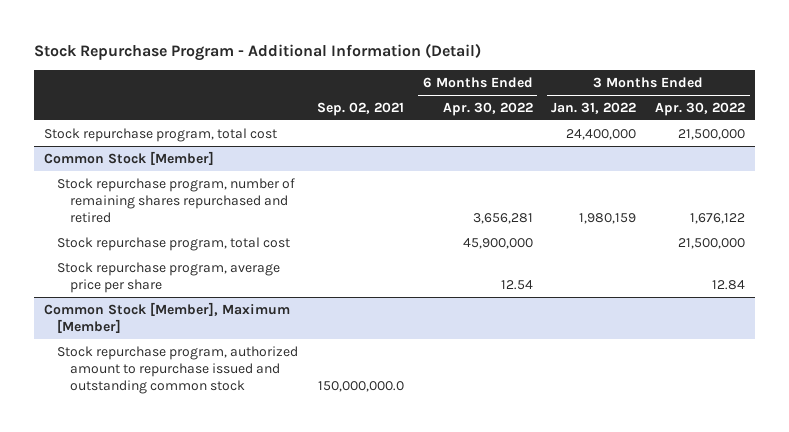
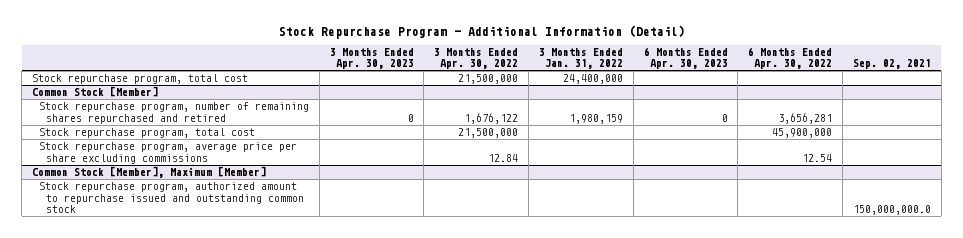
none -> [329,47,414,70] 3 Months Ended Apr. 30, 2023
none -> [643,46,728,70] 6 Months Ended Apr. 30, 2023
[56,261,280,293] Stock repurchase program, average price per share -> [38,142,297,164] Stock repurchase program, average price per share excluding commissions

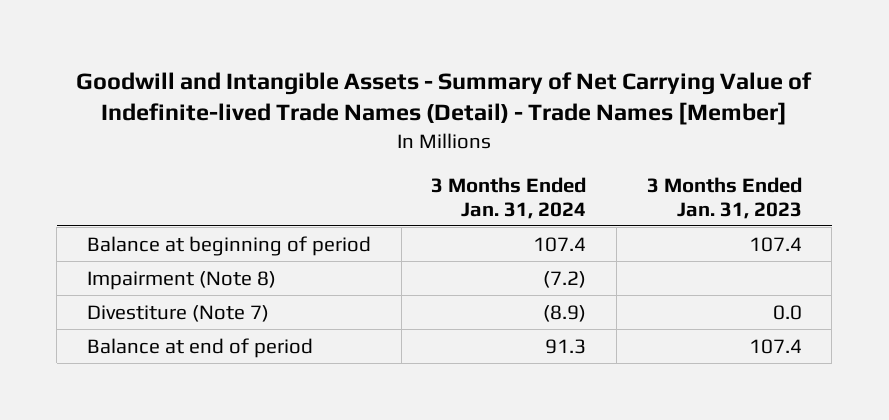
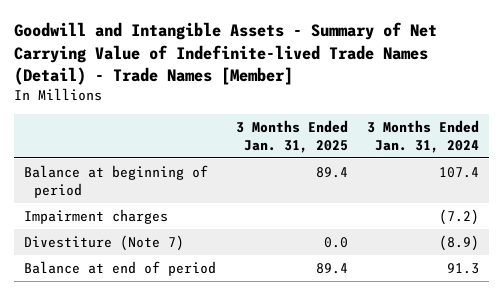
[646,177,802,219] 3 Months Ended Jan. 31, 2023 -> none
none -> [235,119,348,153] 3 Months Ended Jan. 31, 2025
[86,270,276,290] Impairment (Note 8) -> [24,208,169,224] Impairment charges

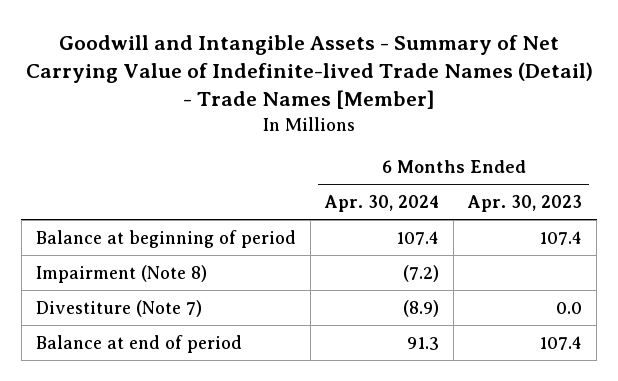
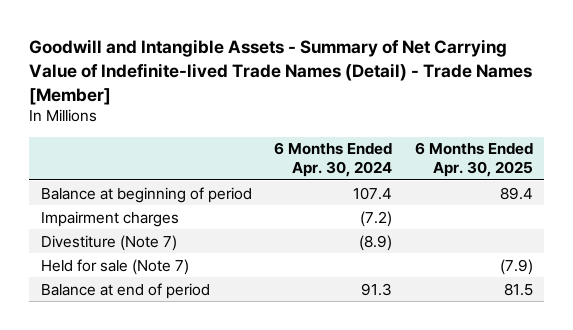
[467,194,583,212] Apr. 30, 2023 -> none
none -> [414,142,533,177] 6 Months Ended Apr. 30, 2025
[35,264,207,283] Impairment (Note 8) -> [40,210,179,227] Impairment charges
none -> [40,258,189,275] Held for sale (Note 7)

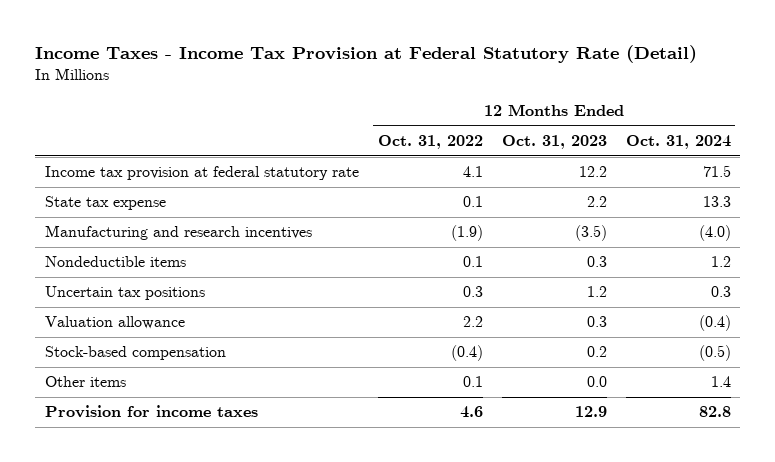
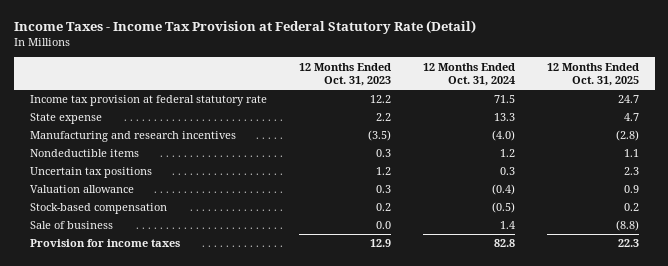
[377,135,483,150] Oct. 31, 2022 -> none
none -> [546,62,639,87] 12 Months Ended Oct. 31, 2025
[44,196,166,211] State tax expense -> [29,113,102,125] State expense
[44,376,126,388] Other items -> none
none -> [29,221,113,230] Sale of business

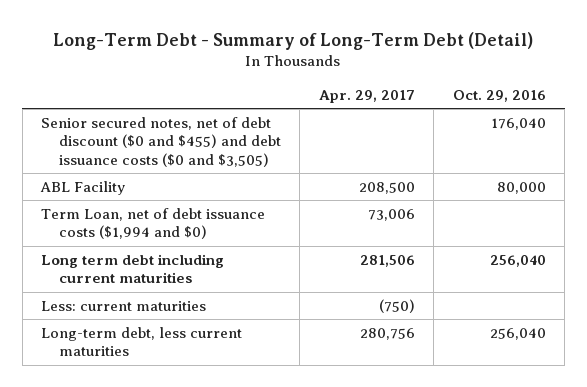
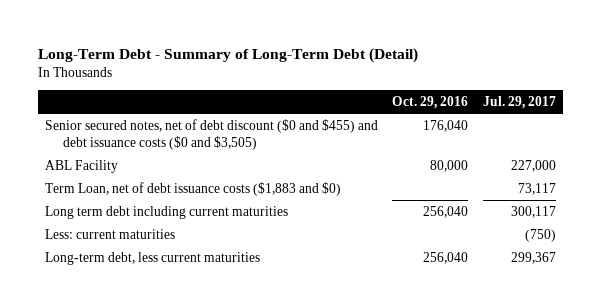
[318,89,415,103] Apr. 29, 2017 -> none
none -> [482,95,556,109] Jul. 29, 2017
[41,207,266,240] Term Loan, net of debt issuance costs ($1,994 and $0) -> [45,181,342,196] Term Loan, net of debt issuance costs ($1,883 and $0)

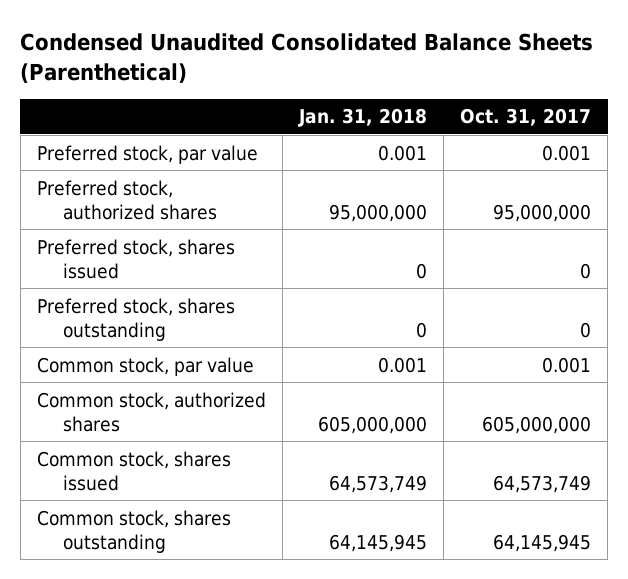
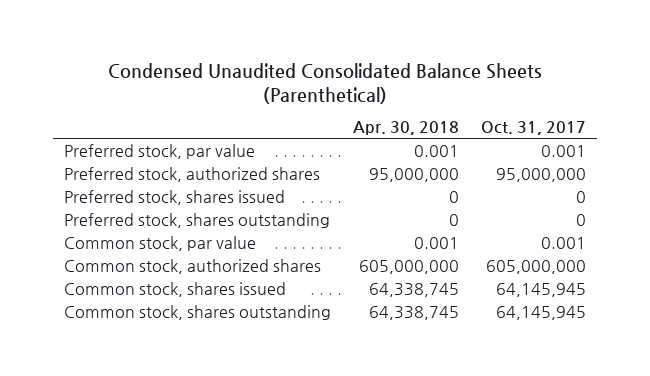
[298,108,428,128] Jan. 31, 2018 -> none
none -> [353,121,460,136] Apr. 30, 2018
[493,474,592,493] 64,573,749 -> [496,282,587,297] 64,145,945

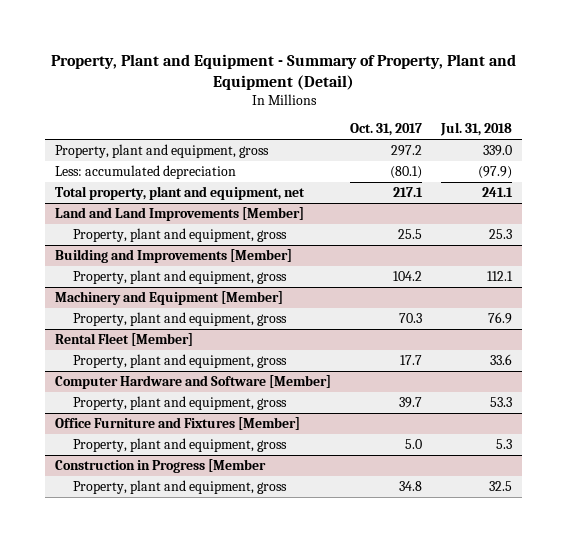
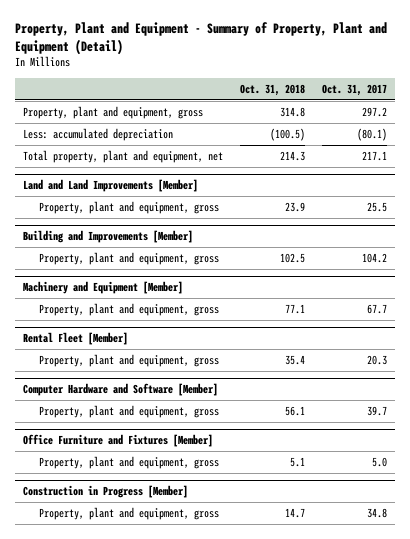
[440,122,513,137] Jul. 31, 2018 -> none
none -> [240,83,306,96] Oct. 31, 2018
[399,313,423,324] 70.3 -> [366,303,387,314] 67.7
[400,355,423,366] 17.7 -> [366,354,387,365] 20.3
[54,459,266,474] Construction in Progress [Member -> [23,485,189,499] Construction in Progress [Member]

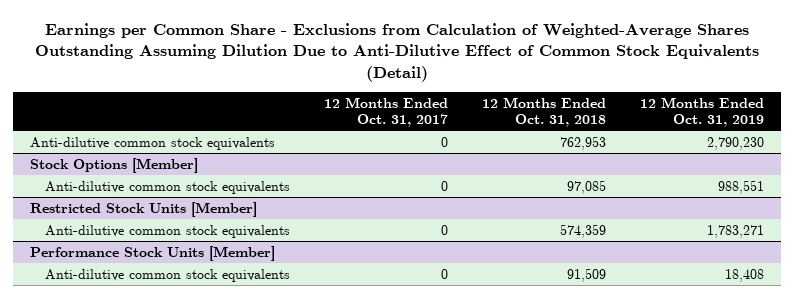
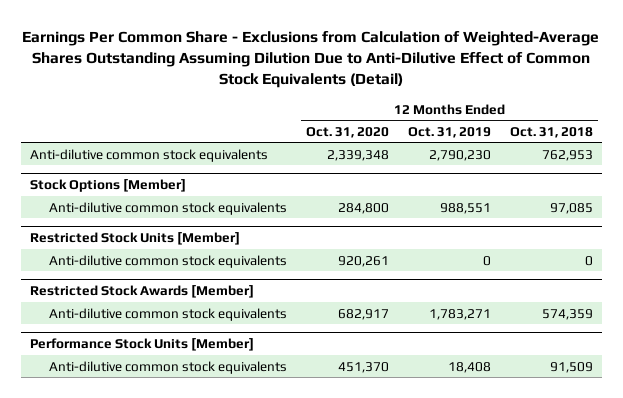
[35,22,760,83] Earnings per Common Share - Exclusions from Calculation of Weighted-Average Shares Outstanding Assuming Dilution Due to Anti-Dilutive Effect of Common Stock Equivalents (Detail) -> [22,30,600,89] Earnings Per Common Share - Exclusions from Calculation of Weighted-Average Shares Outstanding Assuming Dilution Due to Anti-Dilutive Effect of Common Stock Equivalents (Detail)
[323,96,448,128] 12 Months Ended Oct. 31, 2017 -> none
none -> [306,126,390,138] Oct. 31, 2020
none -> [49,254,288,268] Anti-dilutive common stock equivalents
none -> [29,284,254,298] Restricted Stock Awards [Member]

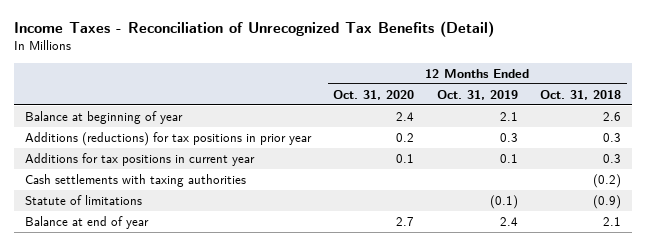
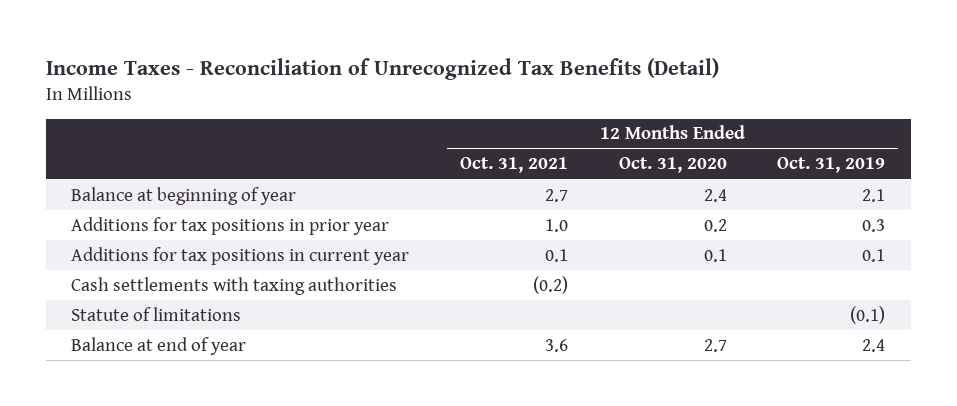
[540,89,622,100] Oct. 31, 2018 -> none
none -> [459,157,568,174] Oct. 31, 2021
[24,131,312,146] Additions (reductions) for tax positions in prior year -> [71,216,390,235] Additions for tax positions in prior year

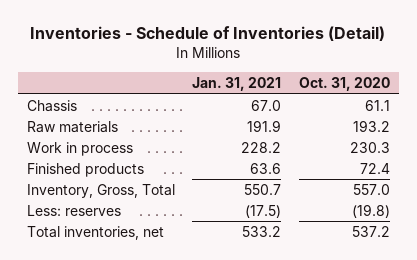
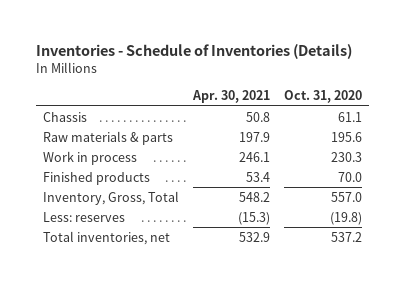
[30,26,386,42] Inventories - Schedule of Inventories (Detail) -> [36,44,353,60] Inventories - Schedule of Inventories (Details)
[192,77,282,92] Jan. 31, 2021 -> none
none -> [192,90,271,104] Apr. 30, 2021
[26,120,118,133] Raw materials -> [43,130,174,145] Raw materials & parts
[352,119,390,132] 193.2 -> [331,131,363,142] 195.6
[359,162,390,174] 72.4 -> [338,171,363,182] 70.0

